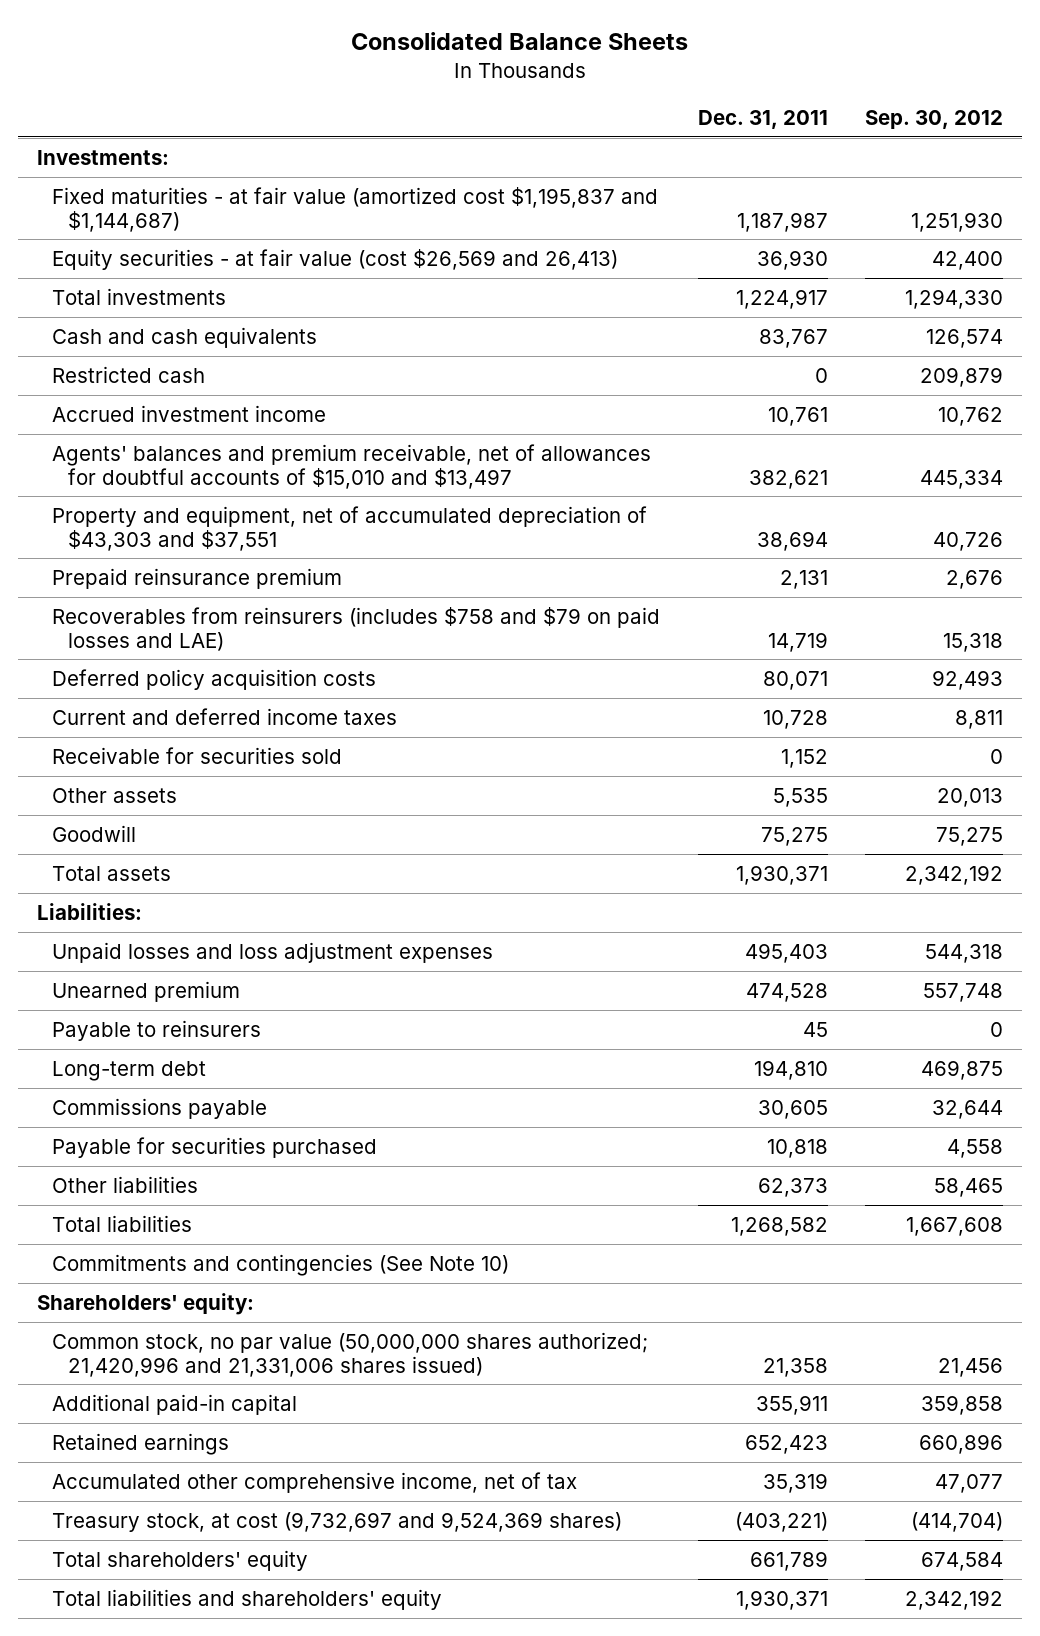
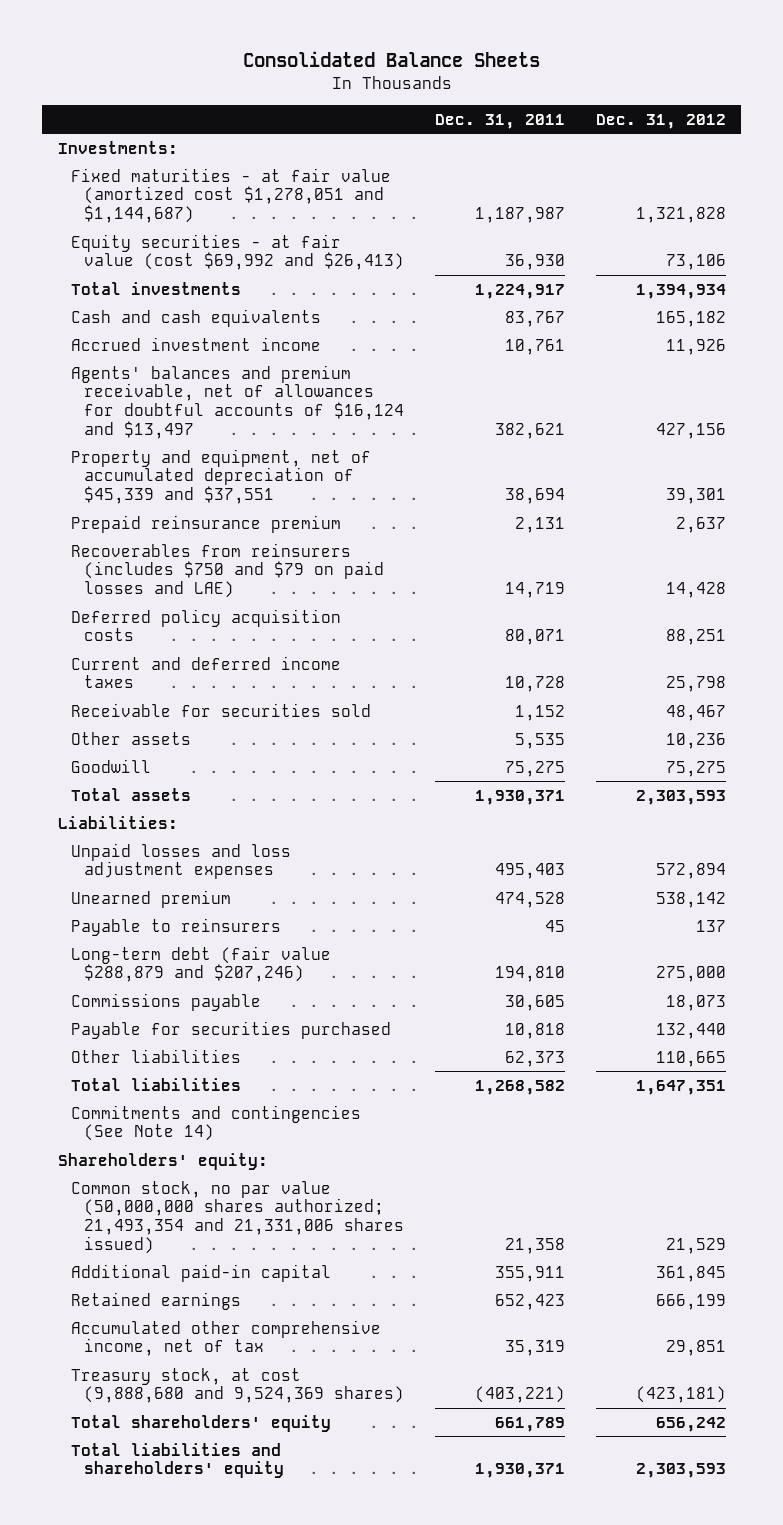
[865,109,1004,129] Sep. 30, 2012 -> none
none -> [595,113,726,129] Dec. 31, 2012
[52,186,659,232] Fixed maturities - at fair value (amortized cost $1,195,837 and $1,144,687) -> [70,167,391,224] Fixed maturities - at fair value (amortized cost $1,278,051 and $1,144,687)
[52,248,619,270] Equity securities - at fair value (cost $26,569 and 26,413) -> [70,233,404,271] Equity securities - at fair value (cost $69,992 and $26,413)
[52,365,206,383] Restricted cash -> none
[52,443,652,489] Agents' balances and premium receivable, net of allowances for doubtful accounts of $15,010 and $13,497 -> [70,364,404,439] Agents' balances and premium receivable, net of allowances for doubtful accounts of $16,124 and $13,497
[52,505,648,551] Property and equipment, net of accumulated depreciation of $43,303 and $37,551 -> [70,448,371,505] Property and equipment, net of accumulated depreciation of $45,339 and $37,551
[52,606,661,651] Recoverables from reinsurers (includes $758 and $79 on paid losses and LAE) -> [70,542,384,599] Recoverables from reinsurers (includes $750 and $79 on paid losses and LAE)
[52,1060,207,1081] Long-term debt -> [70,945,331,983] Long-term debt (fair value $288,879 and $207,246)
[52,1253,510,1276] Commitments and contingencies (See Note 10) -> [70,1104,361,1142] Commitments and contingencies (See Note 14)
[52,1331,649,1377] Common stock, no par value (50,000,000 shares authorized; 21,420,996 and 21,331,006 shares issued) -> [70,1180,404,1254] Common stock, no par value (50,000,000 shares authorized; 21,493,354 and 21,331,006 shares issued)
[52,1511,623,1532] Treasury stock, at cost (9,732,697 and 9,524,369 shares) -> [70,1367,404,1404] Treasury stock, at cost (9,888,680 and 9,524,369 shares)

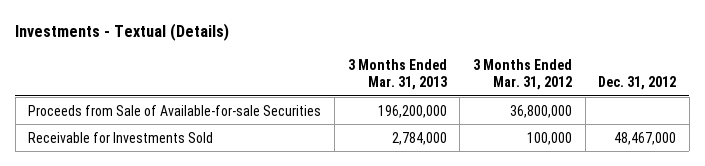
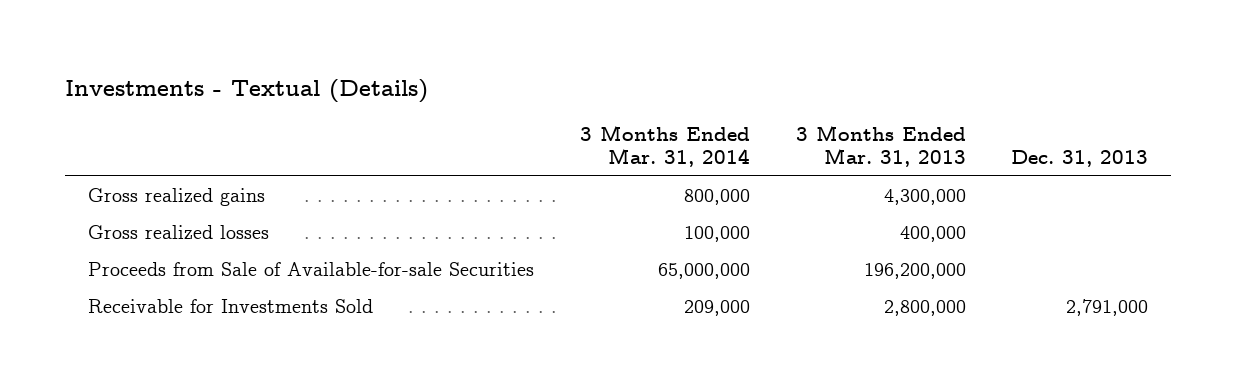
[473,58,573,91] 3 Months Ended Mar. 31, 2012 -> none
[598,76,677,91] Dec. 31, 2012 -> none
none -> [579,124,750,168] 3 Months Ended Mar. 31, 2014
none -> [1011,150,1149,168] Dec. 31, 2013
none -> [88,188,266,207] Gross realized gains
none -> [88,225,270,241] Gross realized losses
[391,131,447,145] 2,784,000 -> [883,300,966,317] 2,800,000

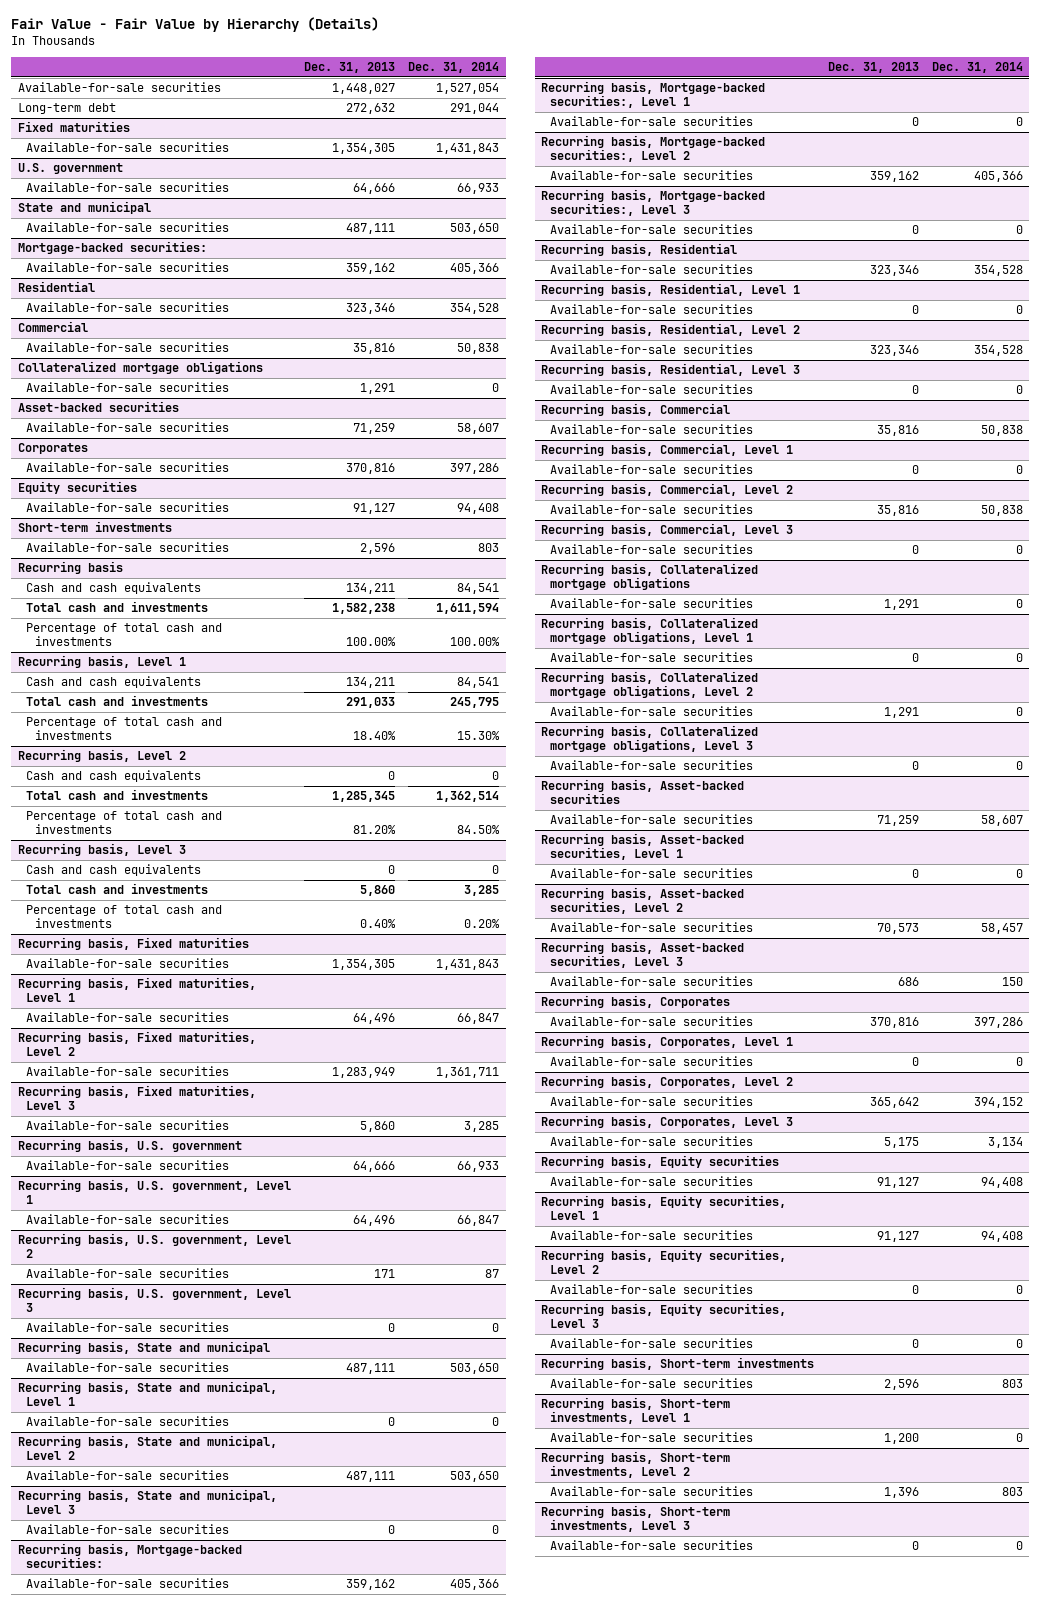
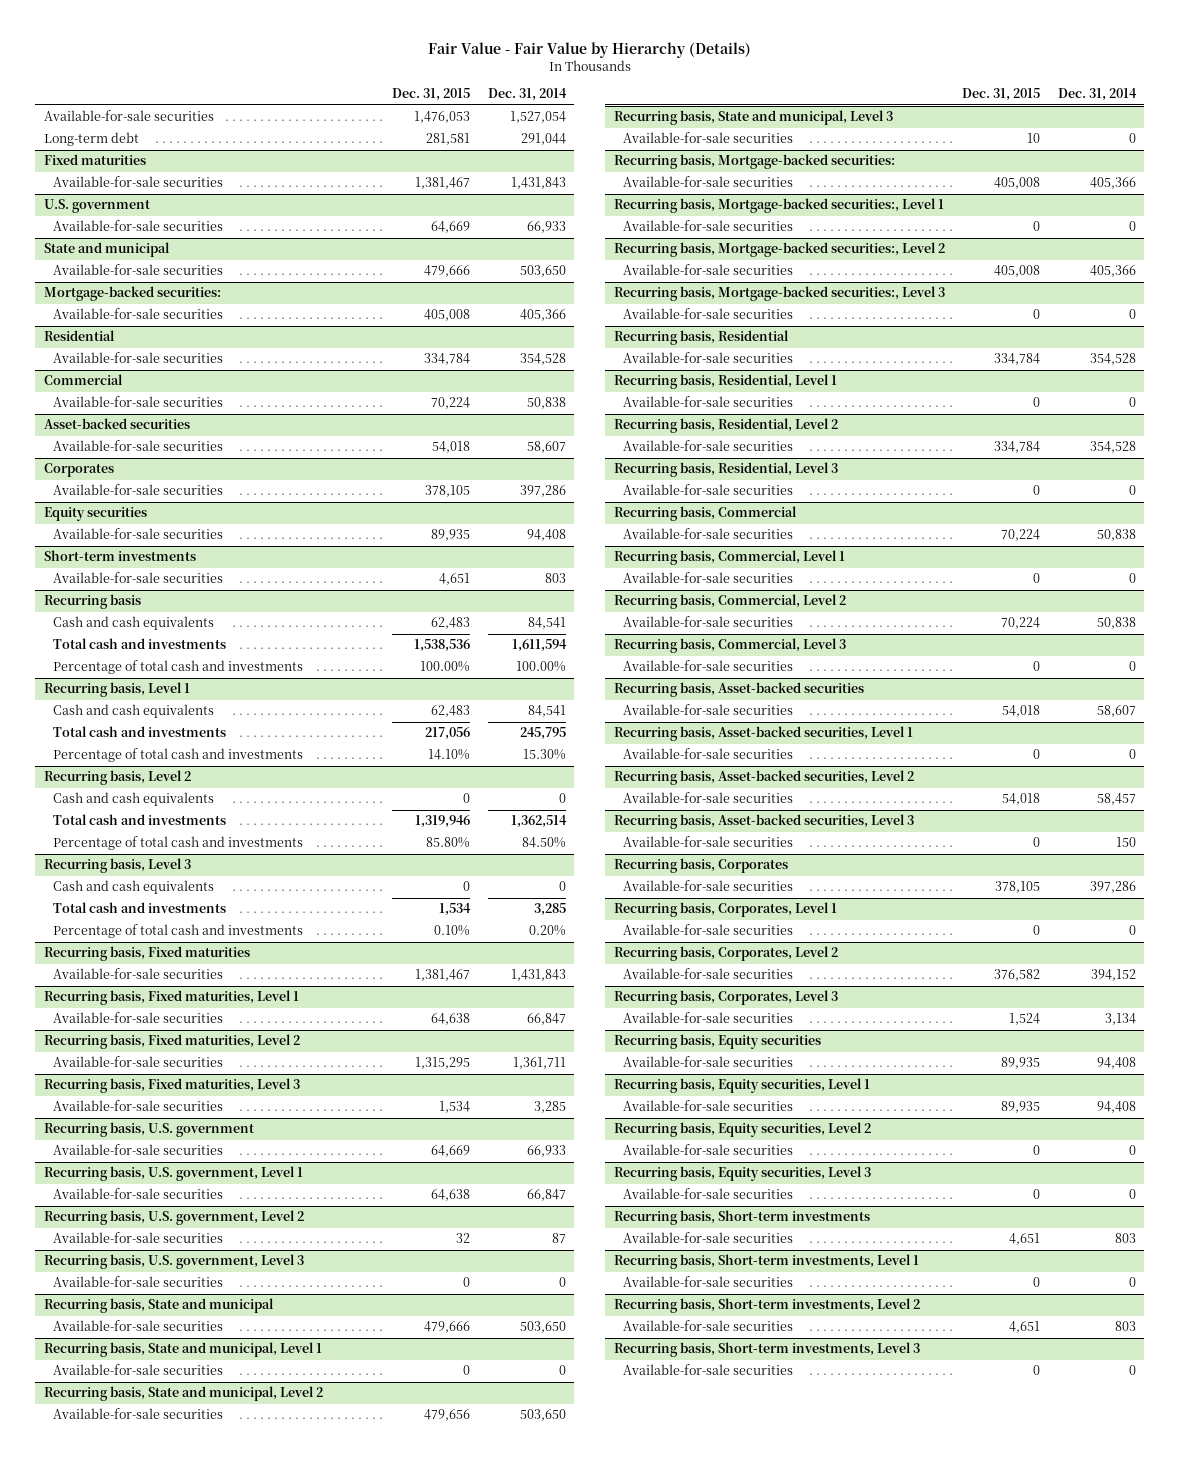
[303,61,395,73] Dec. 31, 2013 -> none
none -> [392,88,471,102] Dec. 31, 2015
[17,361,263,375] Collateralized mortgage obligations -> none
[26,382,230,393] Available-for-sale securities -> none
[541,563,759,591] Recurring basis, Collateralized mortgage obligations -> none
[550,598,754,609] Available-for-sale securities -> none
[541,617,759,645] Recurring basis, Collateralized mortgage obligations, Level 1 -> none
[550,652,754,663] Available-for-sale securities -> none
[541,671,759,699] Recurring basis, Collateralized mortgage obligations, Level 2 -> none
[550,706,754,717] Available-for-sale securities -> none
[541,725,759,753] Recurring basis, Collateralized mortgage obligations, Level 3 -> none
[550,760,754,771] Available-for-sale securities -> none

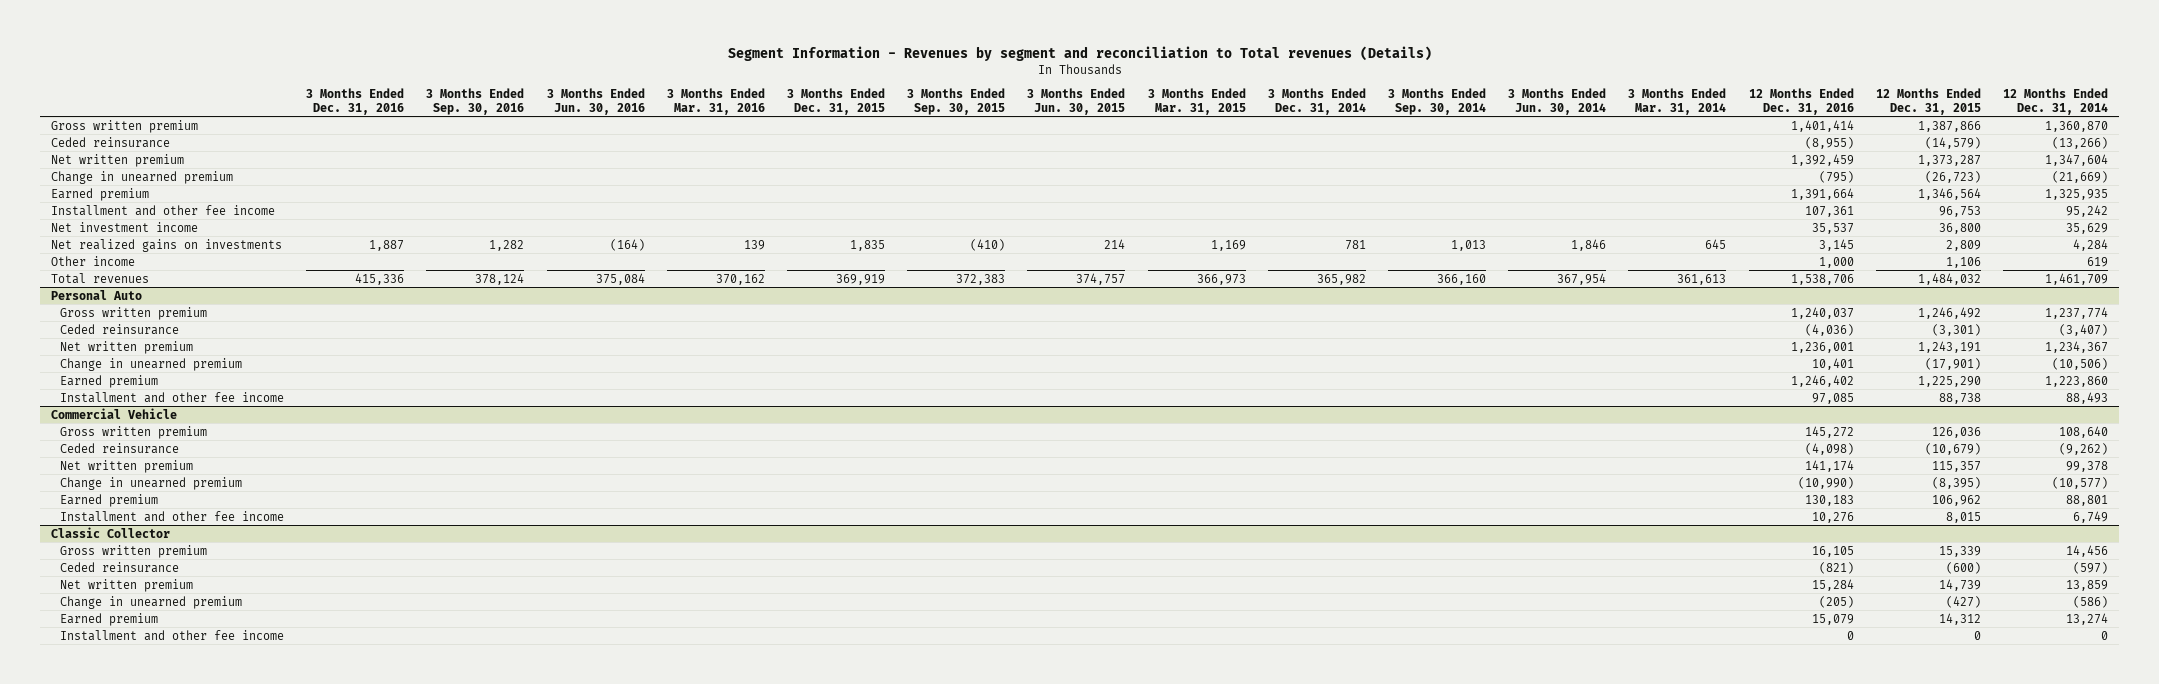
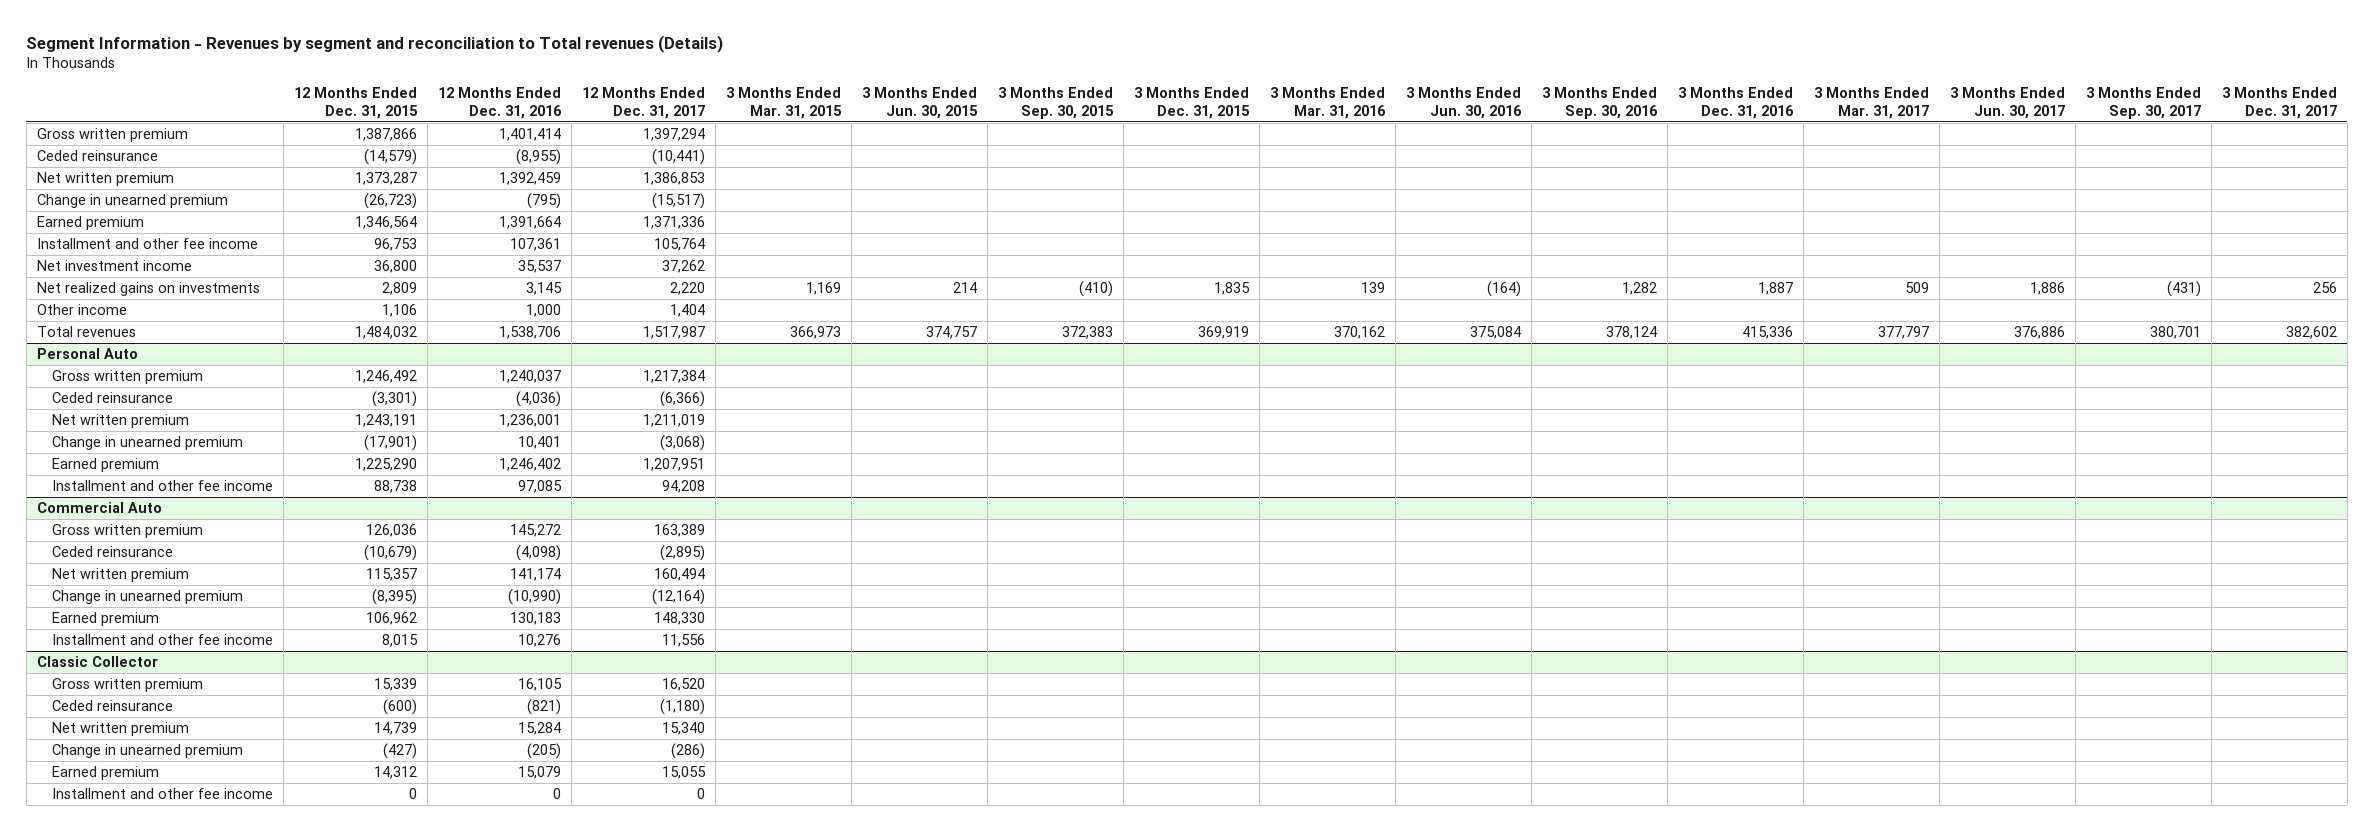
[1267,87,1366,115] 3 Months Ended Dec. 31, 2014 -> none
[1387,87,1486,115] 3 Months Ended Sep. 30, 2014 -> none
[1508,87,1607,115] 3 Months Ended Jun. 30, 2014 -> none
[1628,87,1727,115] 3 Months Ended Mar. 31, 2014 -> none
[2002,87,2108,115] 12 Months Ended Dec. 31, 2014 -> none
none -> [581,87,705,119] 12 Months Ended Dec. 31, 2017
none -> [1813,87,1929,119] 3 Months Ended Mar. 31, 2017
none -> [1949,87,2065,119] 3 Months Ended Jun. 30, 2017
none -> [2085,87,2201,119] 3 Months Ended Sep. 30, 2017
none -> [2221,87,2337,119] 3 Months Ended Dec. 31, 2017
[51,407,178,419] Commercial Vehicle -> [36,501,162,513] Commercial Auto

